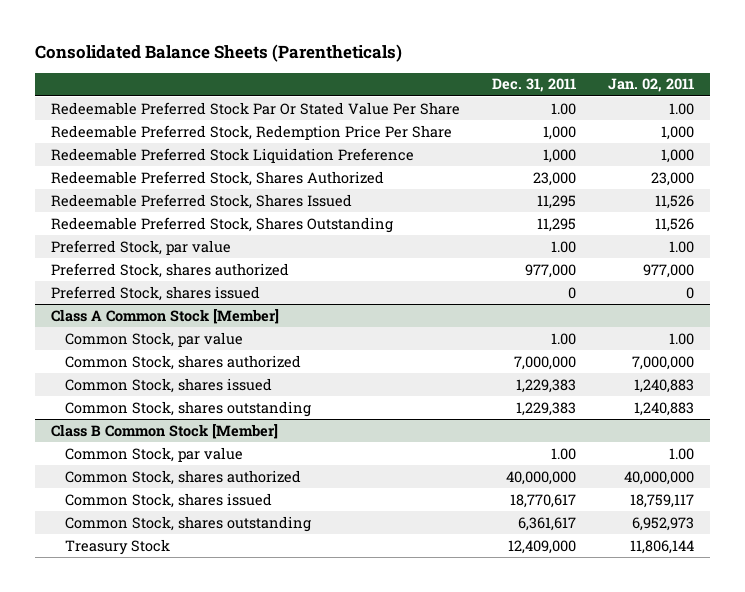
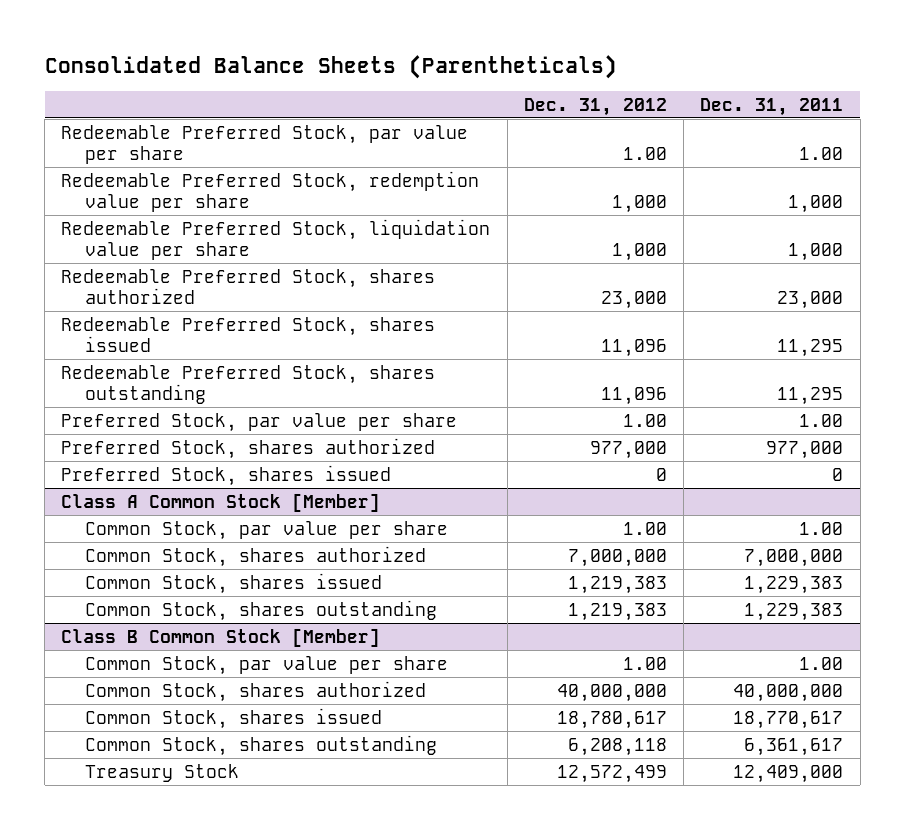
[608,78,695,93] Jan. 02, 2011 -> none
none -> [523,97,667,116] Dec. 31, 2012
[50,101,460,115] Redeemable Preferred Stock Par Or Stated Value Per Share -> [61,124,469,164] Redeemable Preferred Stock, par value per share
[50,124,452,140] Redeemable Preferred Stock, Redemption Price Per Share -> [61,170,480,212] Redeemable Preferred Stock, redemption value per share
[50,147,414,163] Redeemable Preferred Stock Liquidation Preference -> [61,218,491,260] Redeemable Preferred Stock, liquidation value per share
[50,170,384,186] Redeemable Preferred Stock, Shares Authorized -> [61,268,436,304] Redeemable Preferred Stock, shares authorized
[50,193,352,209] Redeemable Preferred Stock, Shares Issued -> [61,316,436,352] Redeemable Preferred Stock, shares issued
[50,216,393,233] Redeemable Preferred Stock, Shares Outstanding -> [61,364,436,404] Redeemable Preferred Stock, shares outstanding
[50,239,231,255] Preferred Stock, par value -> [61,412,458,432] Preferred Stock, par value per share
[64,331,243,347] Common Stock, par value -> [85,520,449,540] Common Stock, par value per share
[64,446,243,462] Common Stock, par value -> [85,655,449,675] Common Stock, par value per share

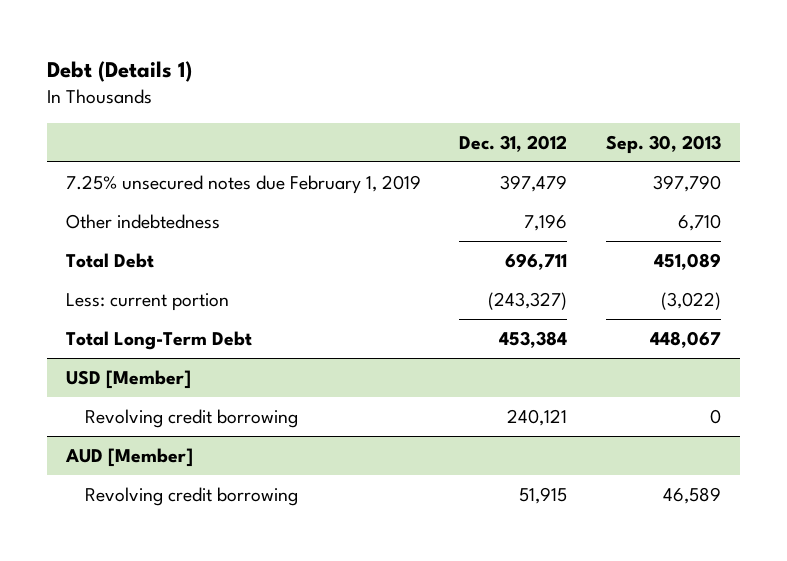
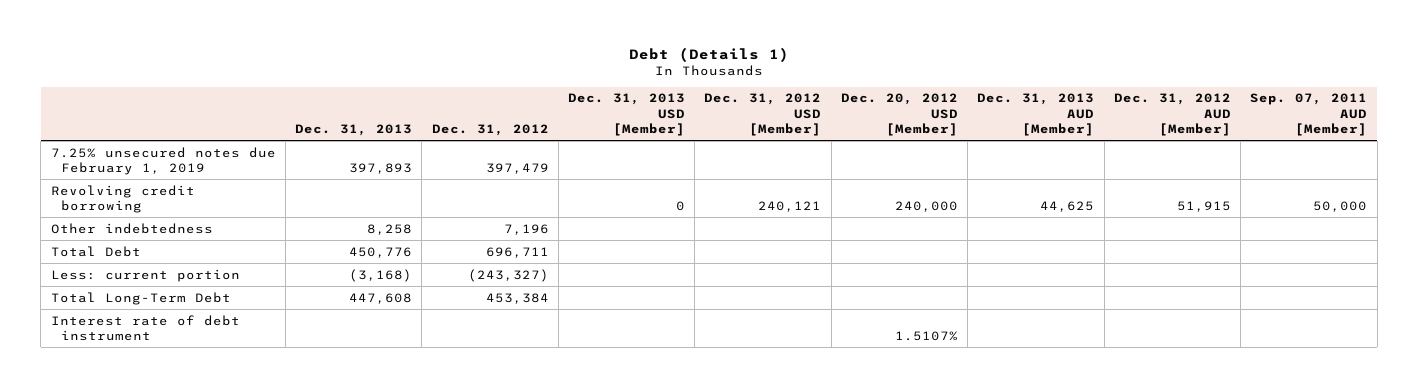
[605,134,721,154] Sep. 30, 2013 -> none
none -> [295,123,413,136] Dec. 31, 2013
none -> [568,93,686,136] Dec. 31, 2013 USD [Member]
none -> [704,93,822,136] Dec. 31, 2012 USD [Member]
none -> [840,93,958,136] Dec. 20, 2012 USD [Member]
none -> [977,93,1095,136] Dec. 31, 2013 AUD [Member]
none -> [1113,93,1231,136] Dec. 31, 2012 AUD [Member]
none -> [1250,93,1368,136] Sep. 07, 2011 AUD [Member]
none -> [50,184,195,213] Revolving credit borrowing
[65,370,191,390] USD [Member] -> none
[84,409,298,429] Revolving credit borrowing -> none
[64,448,193,468] AUD [Member] -> none
[84,487,298,507] Revolving credit borrowing -> none
none -> [50,314,240,341] Interest rate of debt instrument

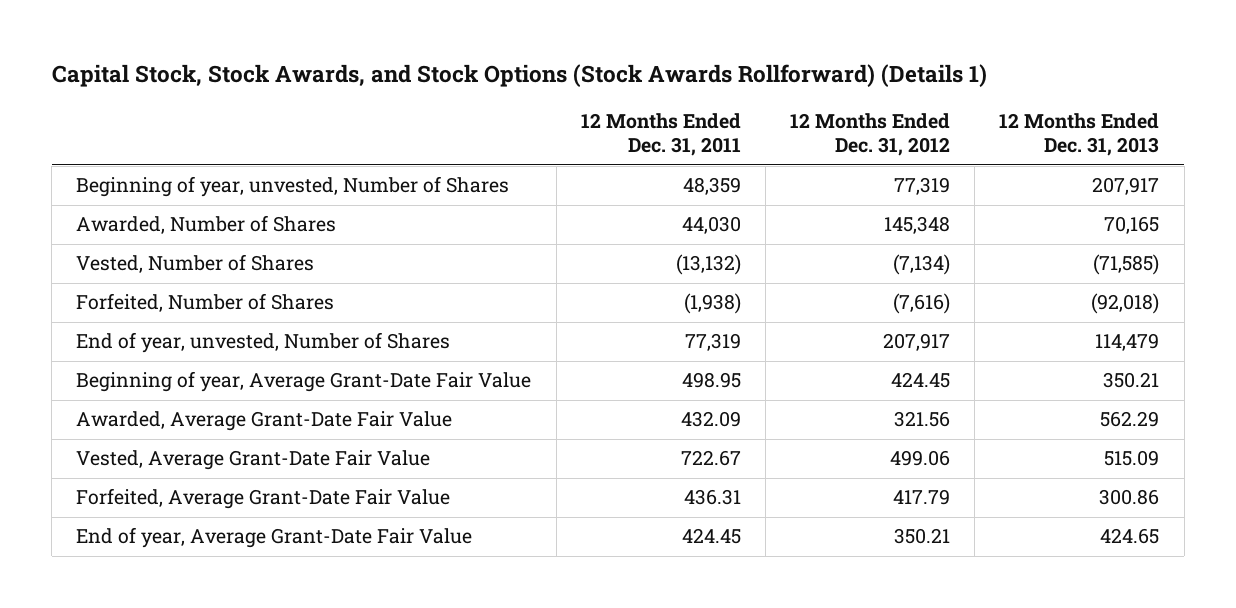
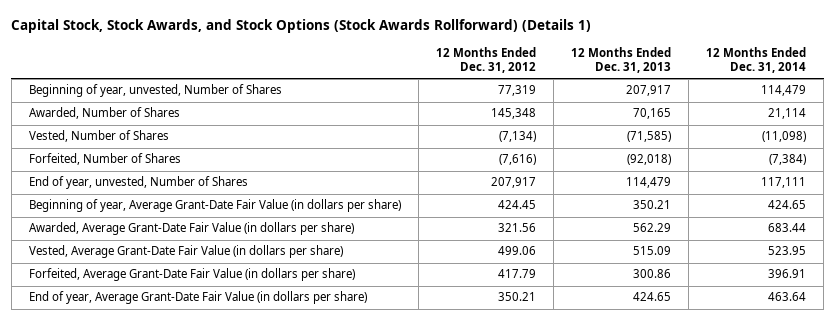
[580,113,741,157] 12 Months Ended Dec. 31, 2011 -> none
none -> [706,46,807,74] 12 Months Ended Dec. 31, 2014
[76,371,532,393] Beginning of year, Average Grant-Date Fair Value -> [28,199,401,213] Beginning of year, Average Grant-Date Fair Value (in dollars per share)
[76,411,453,432] Awarded, Average Grant-Date Fair Value -> [28,222,354,236] Awarded, Average Grant-Date Fair Value (in dollars per share)
[76,450,431,471] Vested, Average Grant-Date Fair Value -> [28,245,343,259] Vested, Average Grant-Date Fair Value (in dollars per share)
[76,488,451,510] Forfeited, Average Grant-Date Fair Value -> [28,268,355,282] Forfeited, Average Grant-Date Fair Value (in dollars per share)
[76,527,473,549] End of year, Average Grant-Date Fair Value -> [28,291,367,305] End of year, Average Grant-Date Fair Value (in dollars per share)

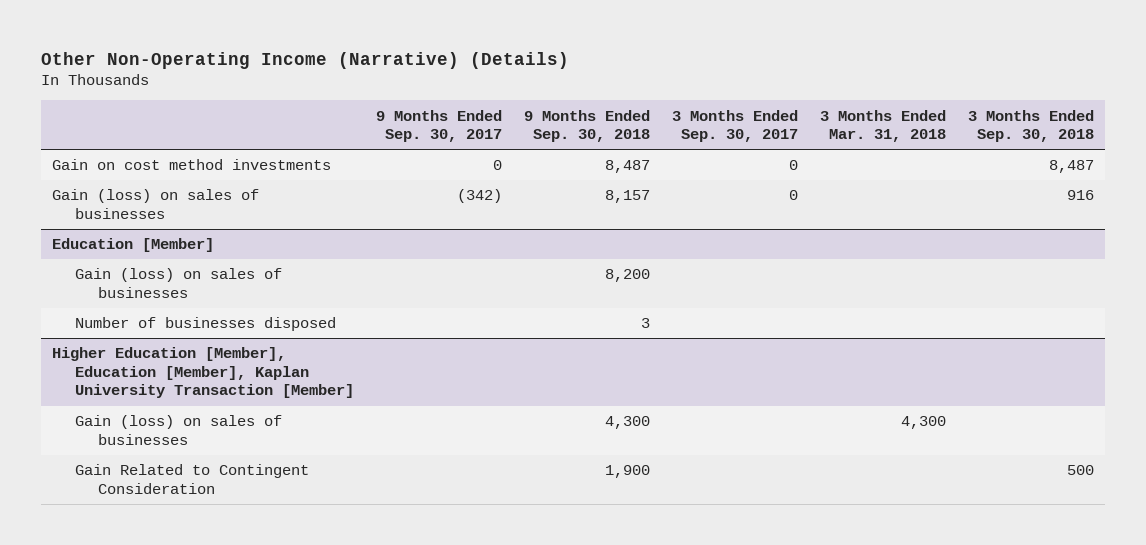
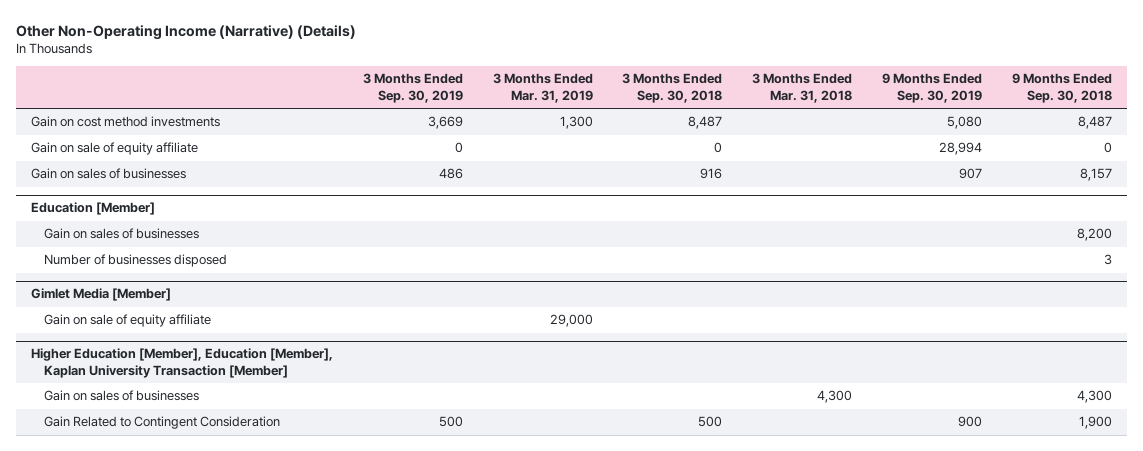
[376,109,503,143] 9 Months Ended Sep. 30, 2017 -> none
[672,109,799,143] 3 Months Ended Sep. 30, 2017 -> none
none -> [362,73,463,103] 3 Months Ended Sep. 30, 2019
none -> [492,73,593,103] 3 Months Ended Mar. 31, 2019
none -> [881,73,982,103] 9 Months Ended Sep. 30, 2019
none -> [31,142,199,156] Gain on sale of equity affiliate
[51,189,259,219] Gain (loss) on sales of businesses -> [31,168,187,180] Gain on sales of businesses
[75,268,283,298] Gain (loss) on sales of businesses -> [44,228,200,240] Gain on sales of businesses
none -> [31,288,172,302] Gimlet Media [Member]
none -> [44,314,212,328] Gain on sale of equity affiliate
[75,415,283,445] Gain (loss) on sales of businesses -> [44,390,200,402] Gain on sales of businesses

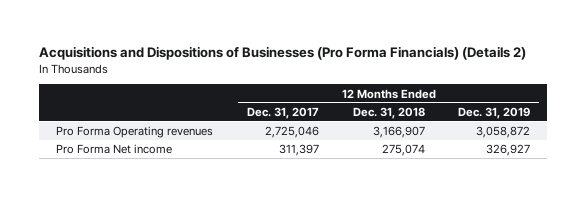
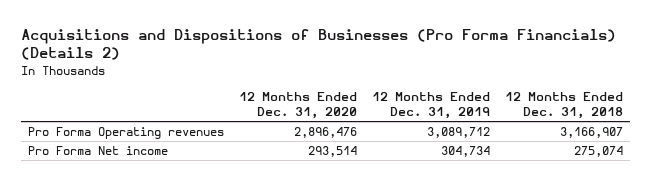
[246,106,319,119] Dec. 31, 2017 -> none
none -> [239,91,358,120] 12 Months Ended Dec. 31, 2020
[476,126,531,139] 3,058,872 -> [426,126,490,138] 3,089,712
[486,144,531,157] 326,927 -> [440,145,490,157] 304,734

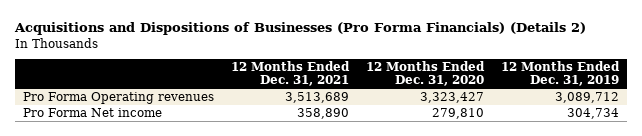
[504,91,623,120] 12 Months Ended Dec. 31, 2018 -> none
none -> [231,61,351,87] 12 Months Ended Dec. 31, 2021
[294,126,358,138] 2,896,476 -> [419,92,484,104] 3,323,427
[308,145,358,157] 293,514 -> [431,108,484,120] 279,810

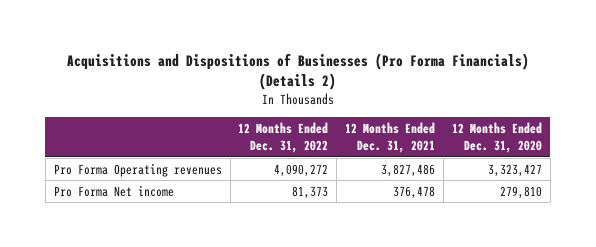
[500,61,620,87] 12 Months Ended Dec. 31, 2019 -> none
none -> [238,122,329,154] 12 Months Ended Dec. 31, 2022
[285,92,350,104] 3,513,689 -> [381,163,436,177] 3,827,486
[297,108,350,120] 358,890 -> [393,185,436,199] 376,478

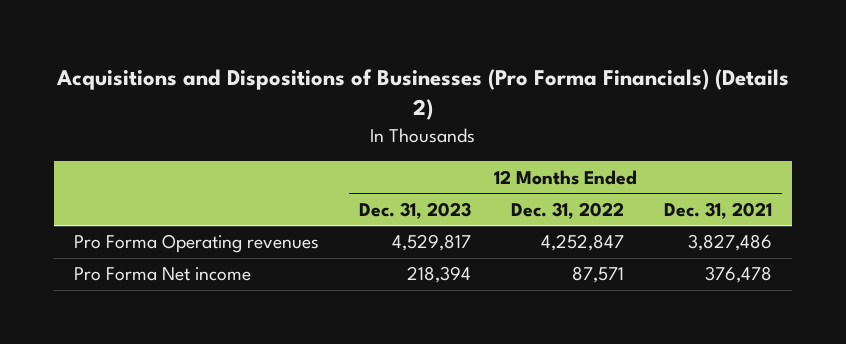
[451,122,542,154] 12 Months Ended Dec. 31, 2020 -> none
none -> [359,201,472,219] Dec. 31, 2023
[274,163,329,177] 4,090,272 -> [541,234,625,252] 4,252,847
[292,185,329,199] 81,373 -> [572,266,625,284] 87,571

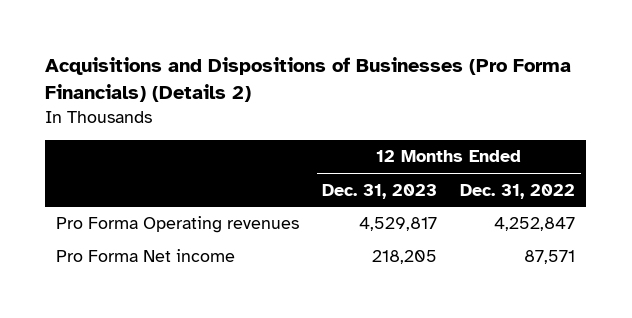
[663,201,772,219] Dec. 31, 2021 -> none
[407,266,472,284] 218,394 -> [372,250,438,265] 218,205

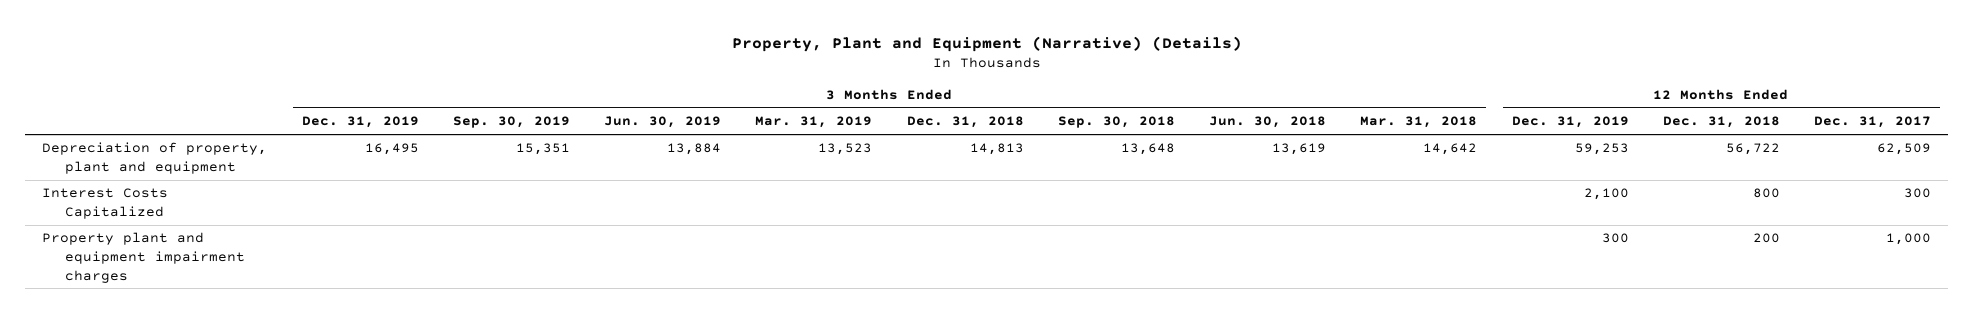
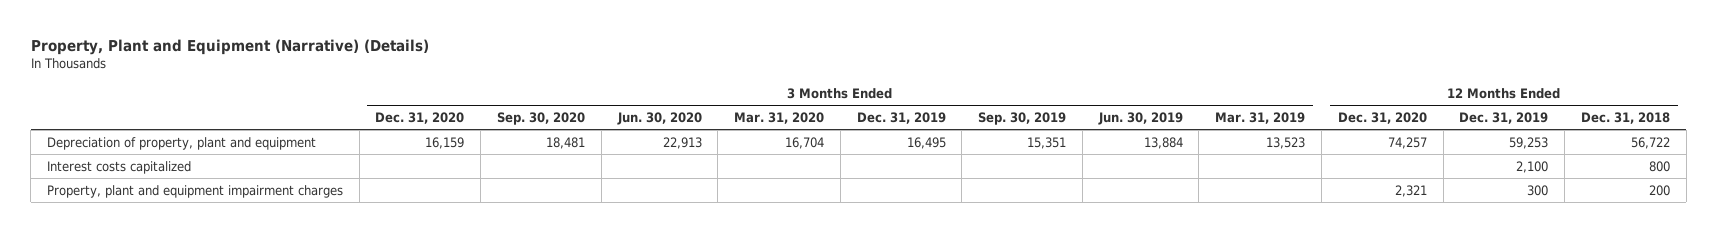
[906,116,1024,129] Dec. 31, 2018 -> none
[1057,116,1175,129] Sep. 30, 2018 -> none
[1209,116,1327,129] Jun. 30, 2018 -> none
[1360,116,1478,129] Mar. 31, 2018 -> none
[1814,116,1932,129] Dec. 31, 2017 -> none
none -> [375,111,465,124] Dec. 31, 2020
none -> [496,111,585,125] Sep. 30, 2020
none -> [616,111,702,125] Jun. 30, 2020
none -> [734,111,825,124] Mar. 31, 2020
none -> [1337,111,1427,124] Dec. 31, 2020
[42,188,169,219] Interest Costs Capitalized -> [46,160,191,174] Interest costs capitalized
[42,232,245,283] Property plant and equipment impairment charges -> [46,184,343,198] Property, plant and equipment impairment charges

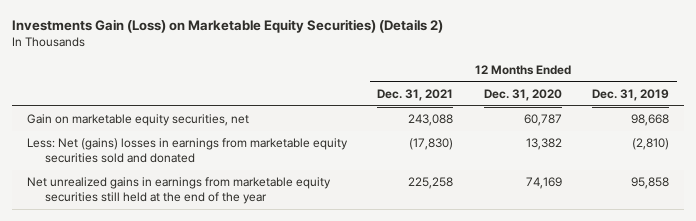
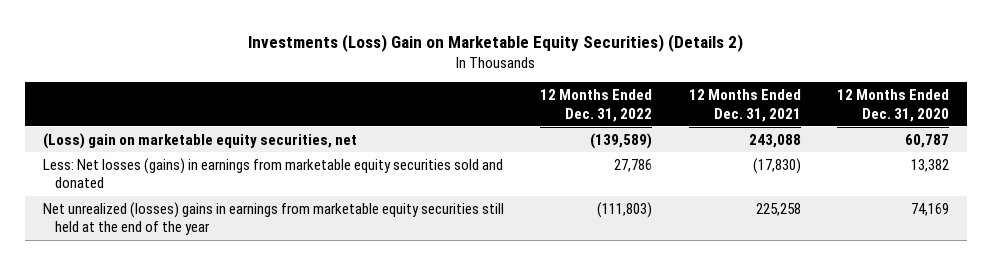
[11,18,443,33] Investments Gain (Loss) on Marketable Equity Securities) (Details 2) -> [247,33,743,52] Investments (Loss) Gain on Marketable Equity Securities) (Details 2)
[592,88,670,101] Dec. 31, 2019 -> none
none -> [540,88,653,122] 12 Months Ended Dec. 31, 2022
[26,114,249,127] Gain on marketable equity securities, net -> [42,132,357,149] (Loss) gain on marketable equity securities, net
[26,138,348,164] Less: Net (gains) losses in earnings from marketable equity securities sold and donated -> [42,157,503,189] Less: Net losses (gains) in earnings from marketable equity securities sold and donated
[26,177,331,205] Net unrealized gains in earnings from marketable equity securities still held at the end of the year -> [42,201,504,236] Net unrealized (losses) gains in earnings from marketable equity securities still held at the end of the year

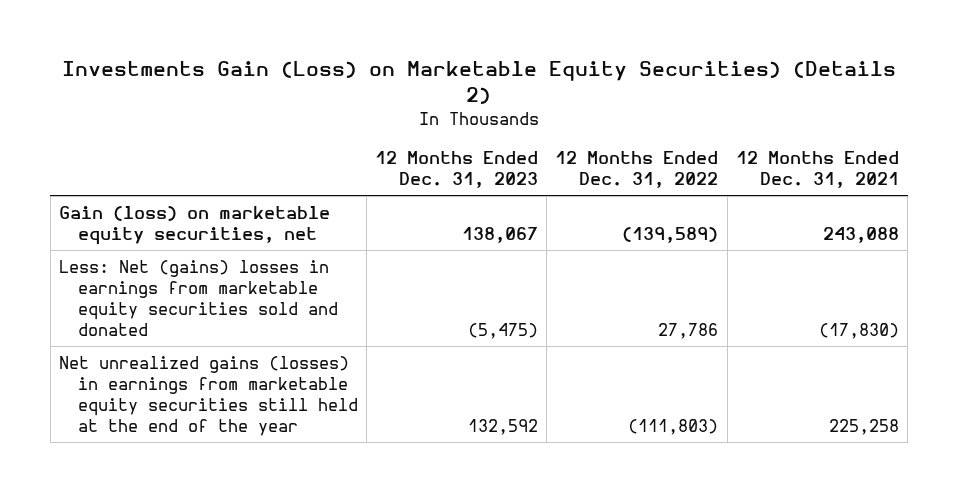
[247,33,743,52] Investments (Loss) Gain on Marketable Equity Securities) (Details 2) -> [61,61,896,105] Investments Gain (Loss) on Marketable Equity Securities) (Details 2)
[837,88,950,122] 12 Months Ended Dec. 31, 2020 -> none
none -> [374,150,538,189] 12 Months Ended Dec. 31, 2023
[42,132,357,149] (Loss) gain on marketable equity securities, net -> [58,205,330,245] Gain (loss) on marketable equity securities, net
[42,157,503,189] Less: Net losses (gains) in earnings from marketable equity securities sold and donated -> [58,259,338,337] Less: Net (gains) losses in earnings from marketable equity securities sold and donated
[42,201,504,236] Net unrealized (losses) gains in earnings from marketable equity securities still held at the end of the year -> [58,355,358,437] Net unrealized gains (losses) in earnings from marketable equity securities still held at the end of the year

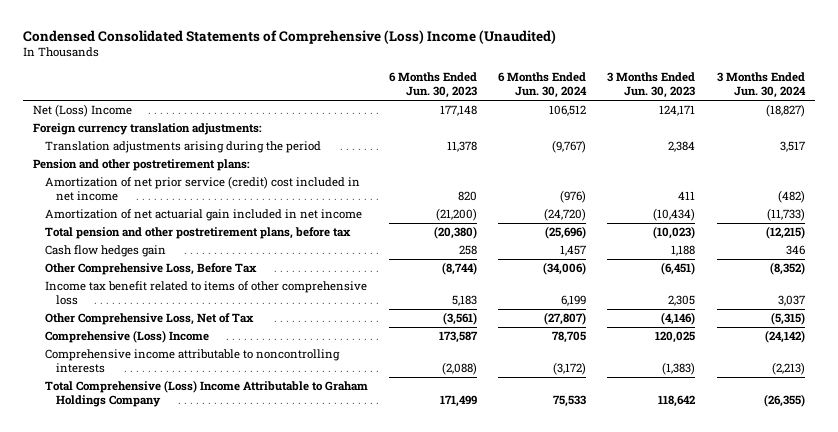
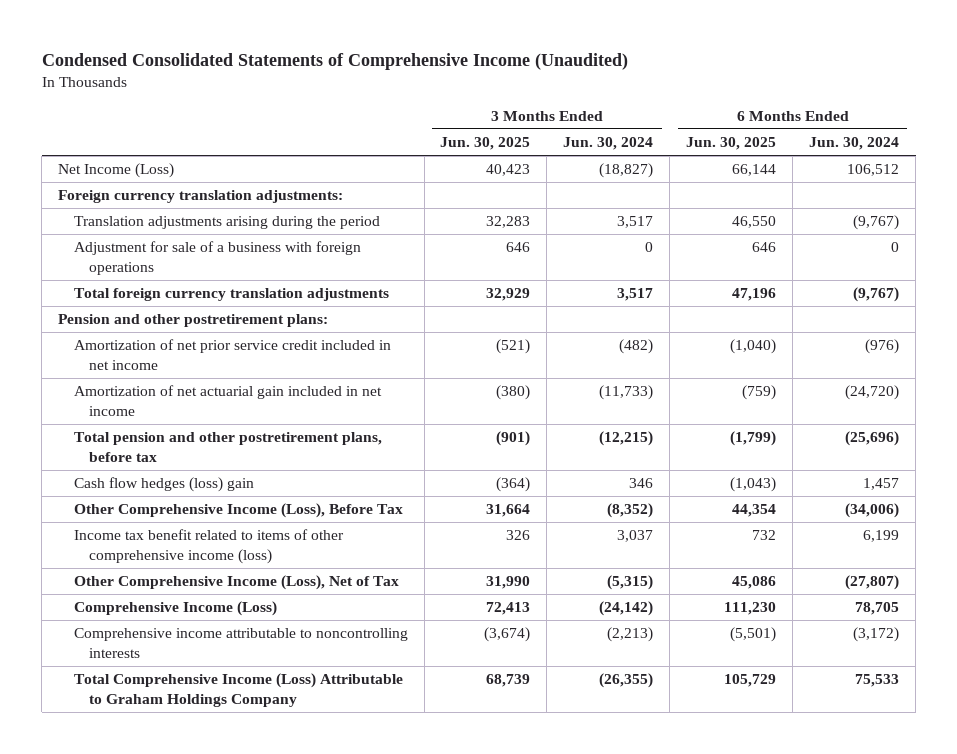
[22,29,556,44] Condensed Consolidated Statements of Comprehensive (Loss) Income (Unaudited) -> [41,52,628,70] Condensed Consolidated Statements of Comprehensive Income (Unaudited)
[389,71,478,99] 6 Months Ended Jun. 30, 2023 -> none
[607,71,696,99] 3 Months Ended Jun. 30, 2023 -> none
none -> [440,137,531,151] Jun. 30, 2025
none -> [686,137,777,151] Jun. 30, 2025
[33,104,133,118] Net (Loss) Income -> [58,163,175,179] Net Income (Loss)
none -> [73,241,361,275] Adjustment for sale of a business with foreign operations
none -> [73,288,389,302] Total foreign currency translation adjustments
[44,176,360,202] Amortization of net prior service (credit) cost included in net income -> [73,339,391,370] Amortization of net prior service credit included in net income
[44,245,166,258] Cash flow hedges gain -> [73,477,254,493] Cash flow hedges (loss) gain
[44,263,257,276] Other Comprehensive Loss, Before Tax -> [73,503,403,519] Other Comprehensive Income (Loss), Before Tax
[44,281,367,306] Income tax benefit related to items of other comprehensive loss -> [73,529,344,564] Income tax benefit related to items of other comprehensive income (loss)
[44,313,254,326] Other Comprehensive Loss, Net of Tax -> [73,575,399,591] Other Comprehensive Income (Loss), Net of Tax
[44,330,209,344] Comprehensive (Loss) Income -> [73,601,277,617] Comprehensive Income (Loss)
[44,380,368,408] Total Comprehensive (Loss) Income Attributable to Graham Holdings Company -> [73,673,403,707] Total Comprehensive Income (Loss) Attributable to Graham Holdings Company

